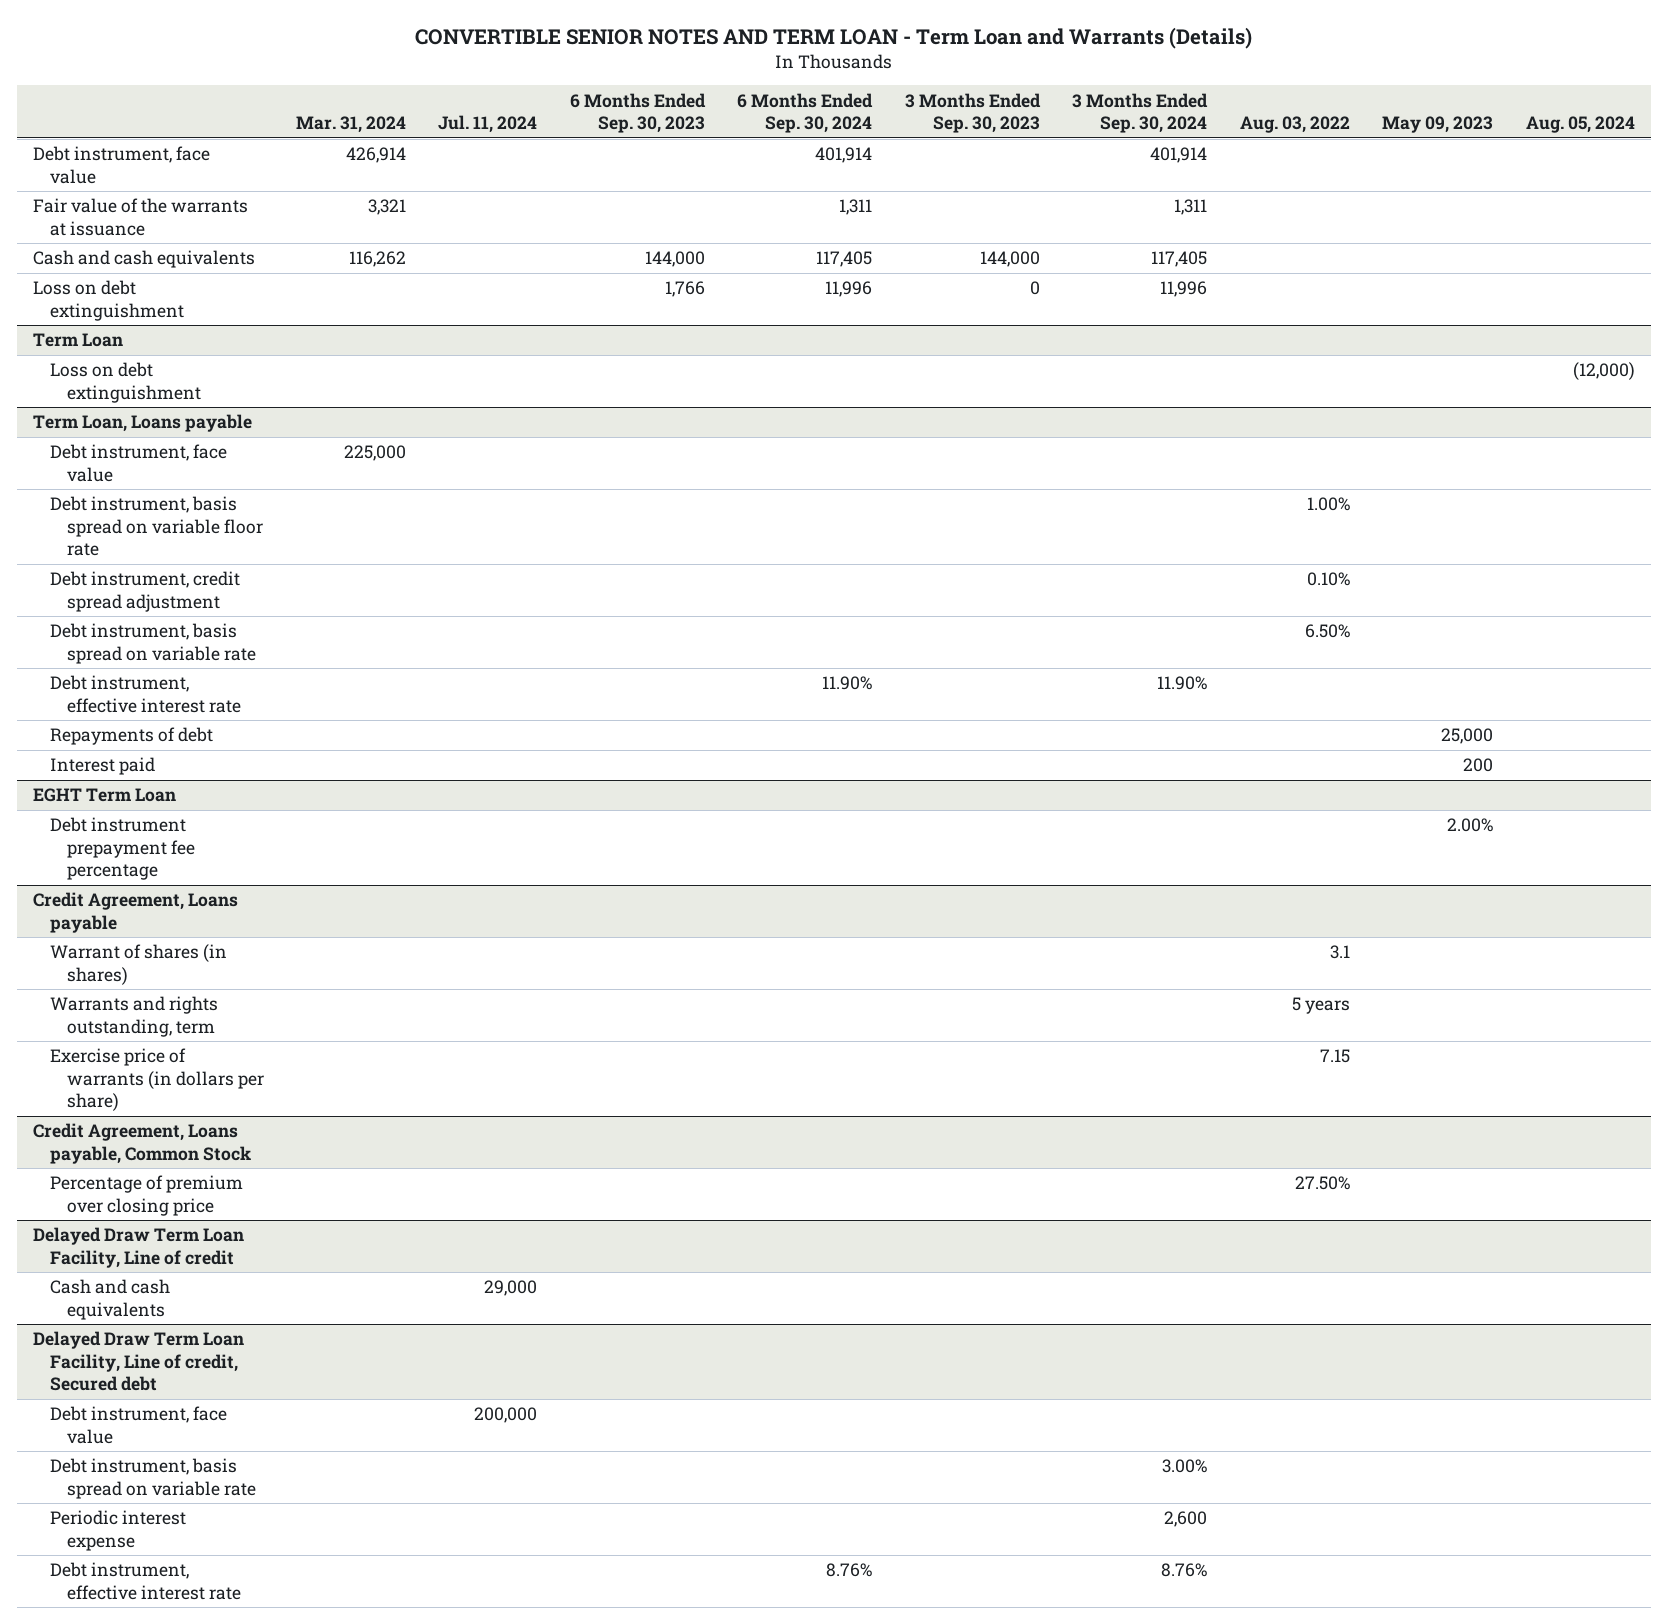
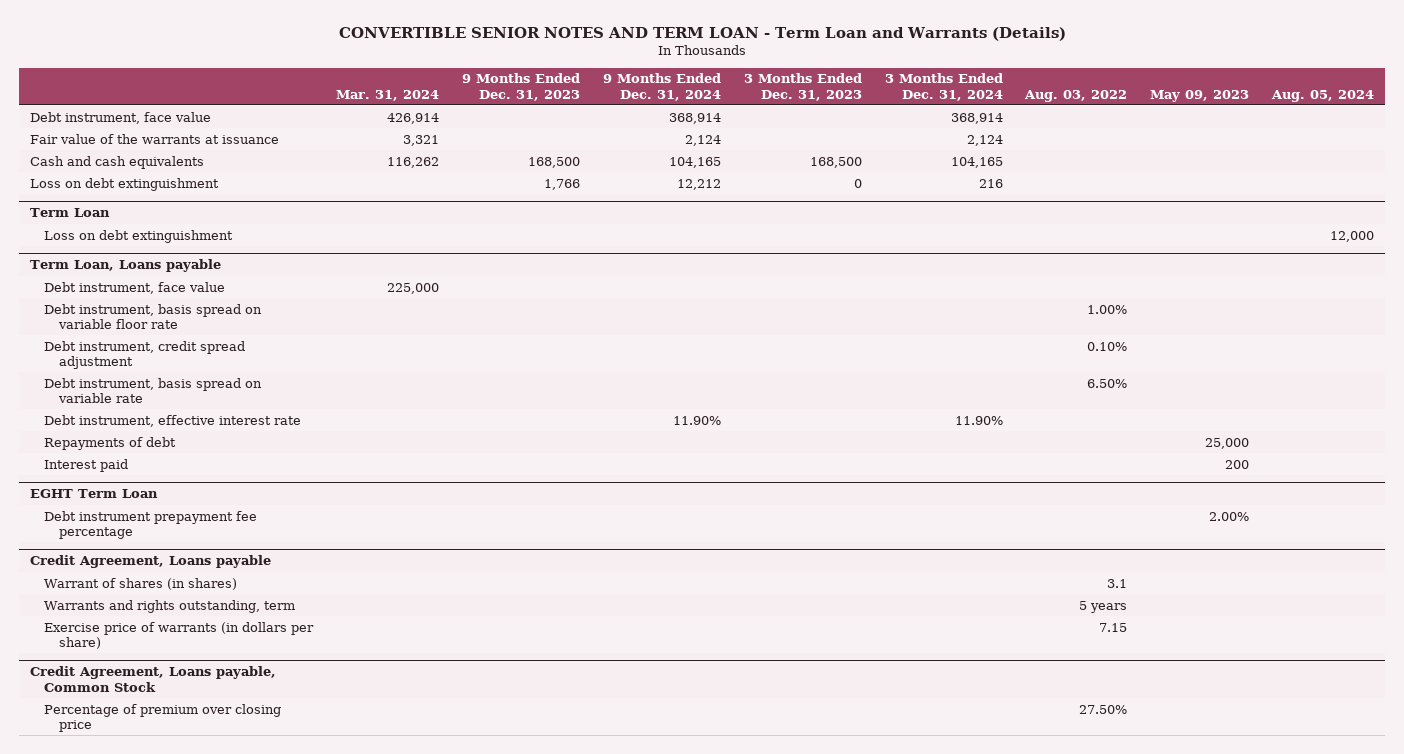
[438,115,538,134] Jul. 11, 2024 -> none
[569,92,706,134] 6 Months Ended Sep. 30, 2023 -> none
[737,92,874,134] 6 Months Ended Sep. 30, 2024 -> none
[904,92,1041,134] 3 Months Ended Sep. 30, 2023 -> none
[1072,92,1209,134] 3 Months Ended Sep. 30, 2024 -> none
none -> [462,73,581,101] 9 Months Ended Dec. 31, 2023
none -> [602,73,721,101] 9 Months Ended Dec. 31, 2024
none -> [743,73,862,101] 3 Months Ended Dec. 31, 2023
none -> [884,73,1003,101] 3 Months Ended Dec. 31, 2024
[1572,362,1635,381] (12,000) -> [1330,230,1375,242] 12,000
[32,1227,244,1268] Delayed Draw Term Loan Facility, Line of credit -> none
[49,1279,170,1320] Cash and cash equivalents -> none
[32,1331,244,1391] Delayed Draw Term Loan Facility, Line of credit, Secured debt -> none
[49,1406,227,1444] Debt instrument, face value -> none
[49,1458,256,1499] Debt instrument, basis spread on variable rate -> none
[49,1510,186,1551] Periodic interest expense -> none
[49,1562,241,1600] Debt instrument, effective interest rate -> none

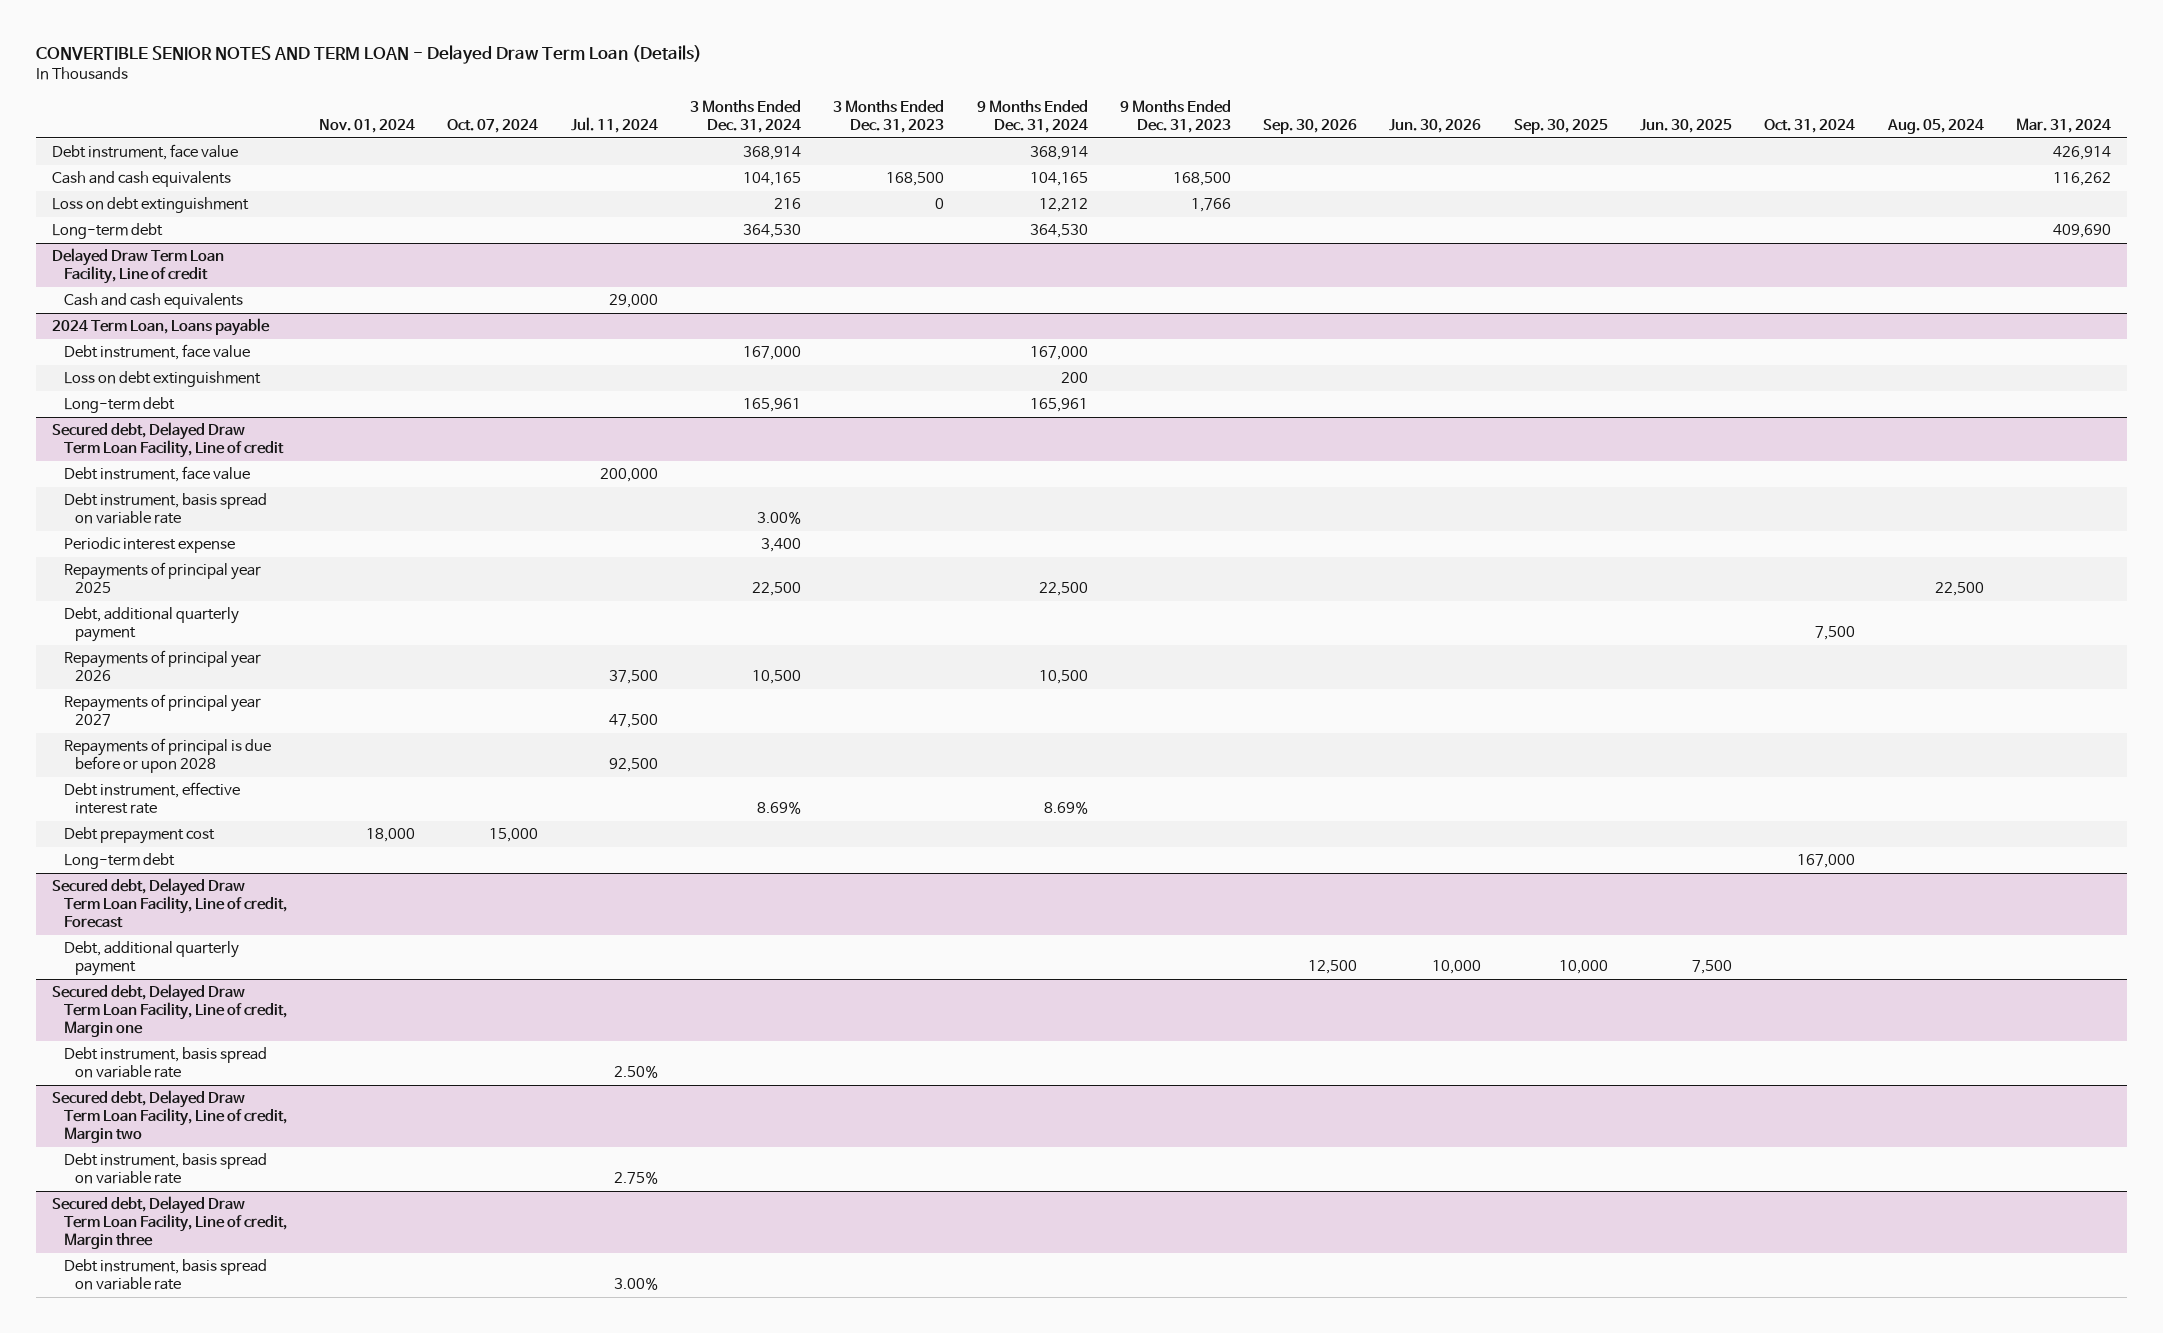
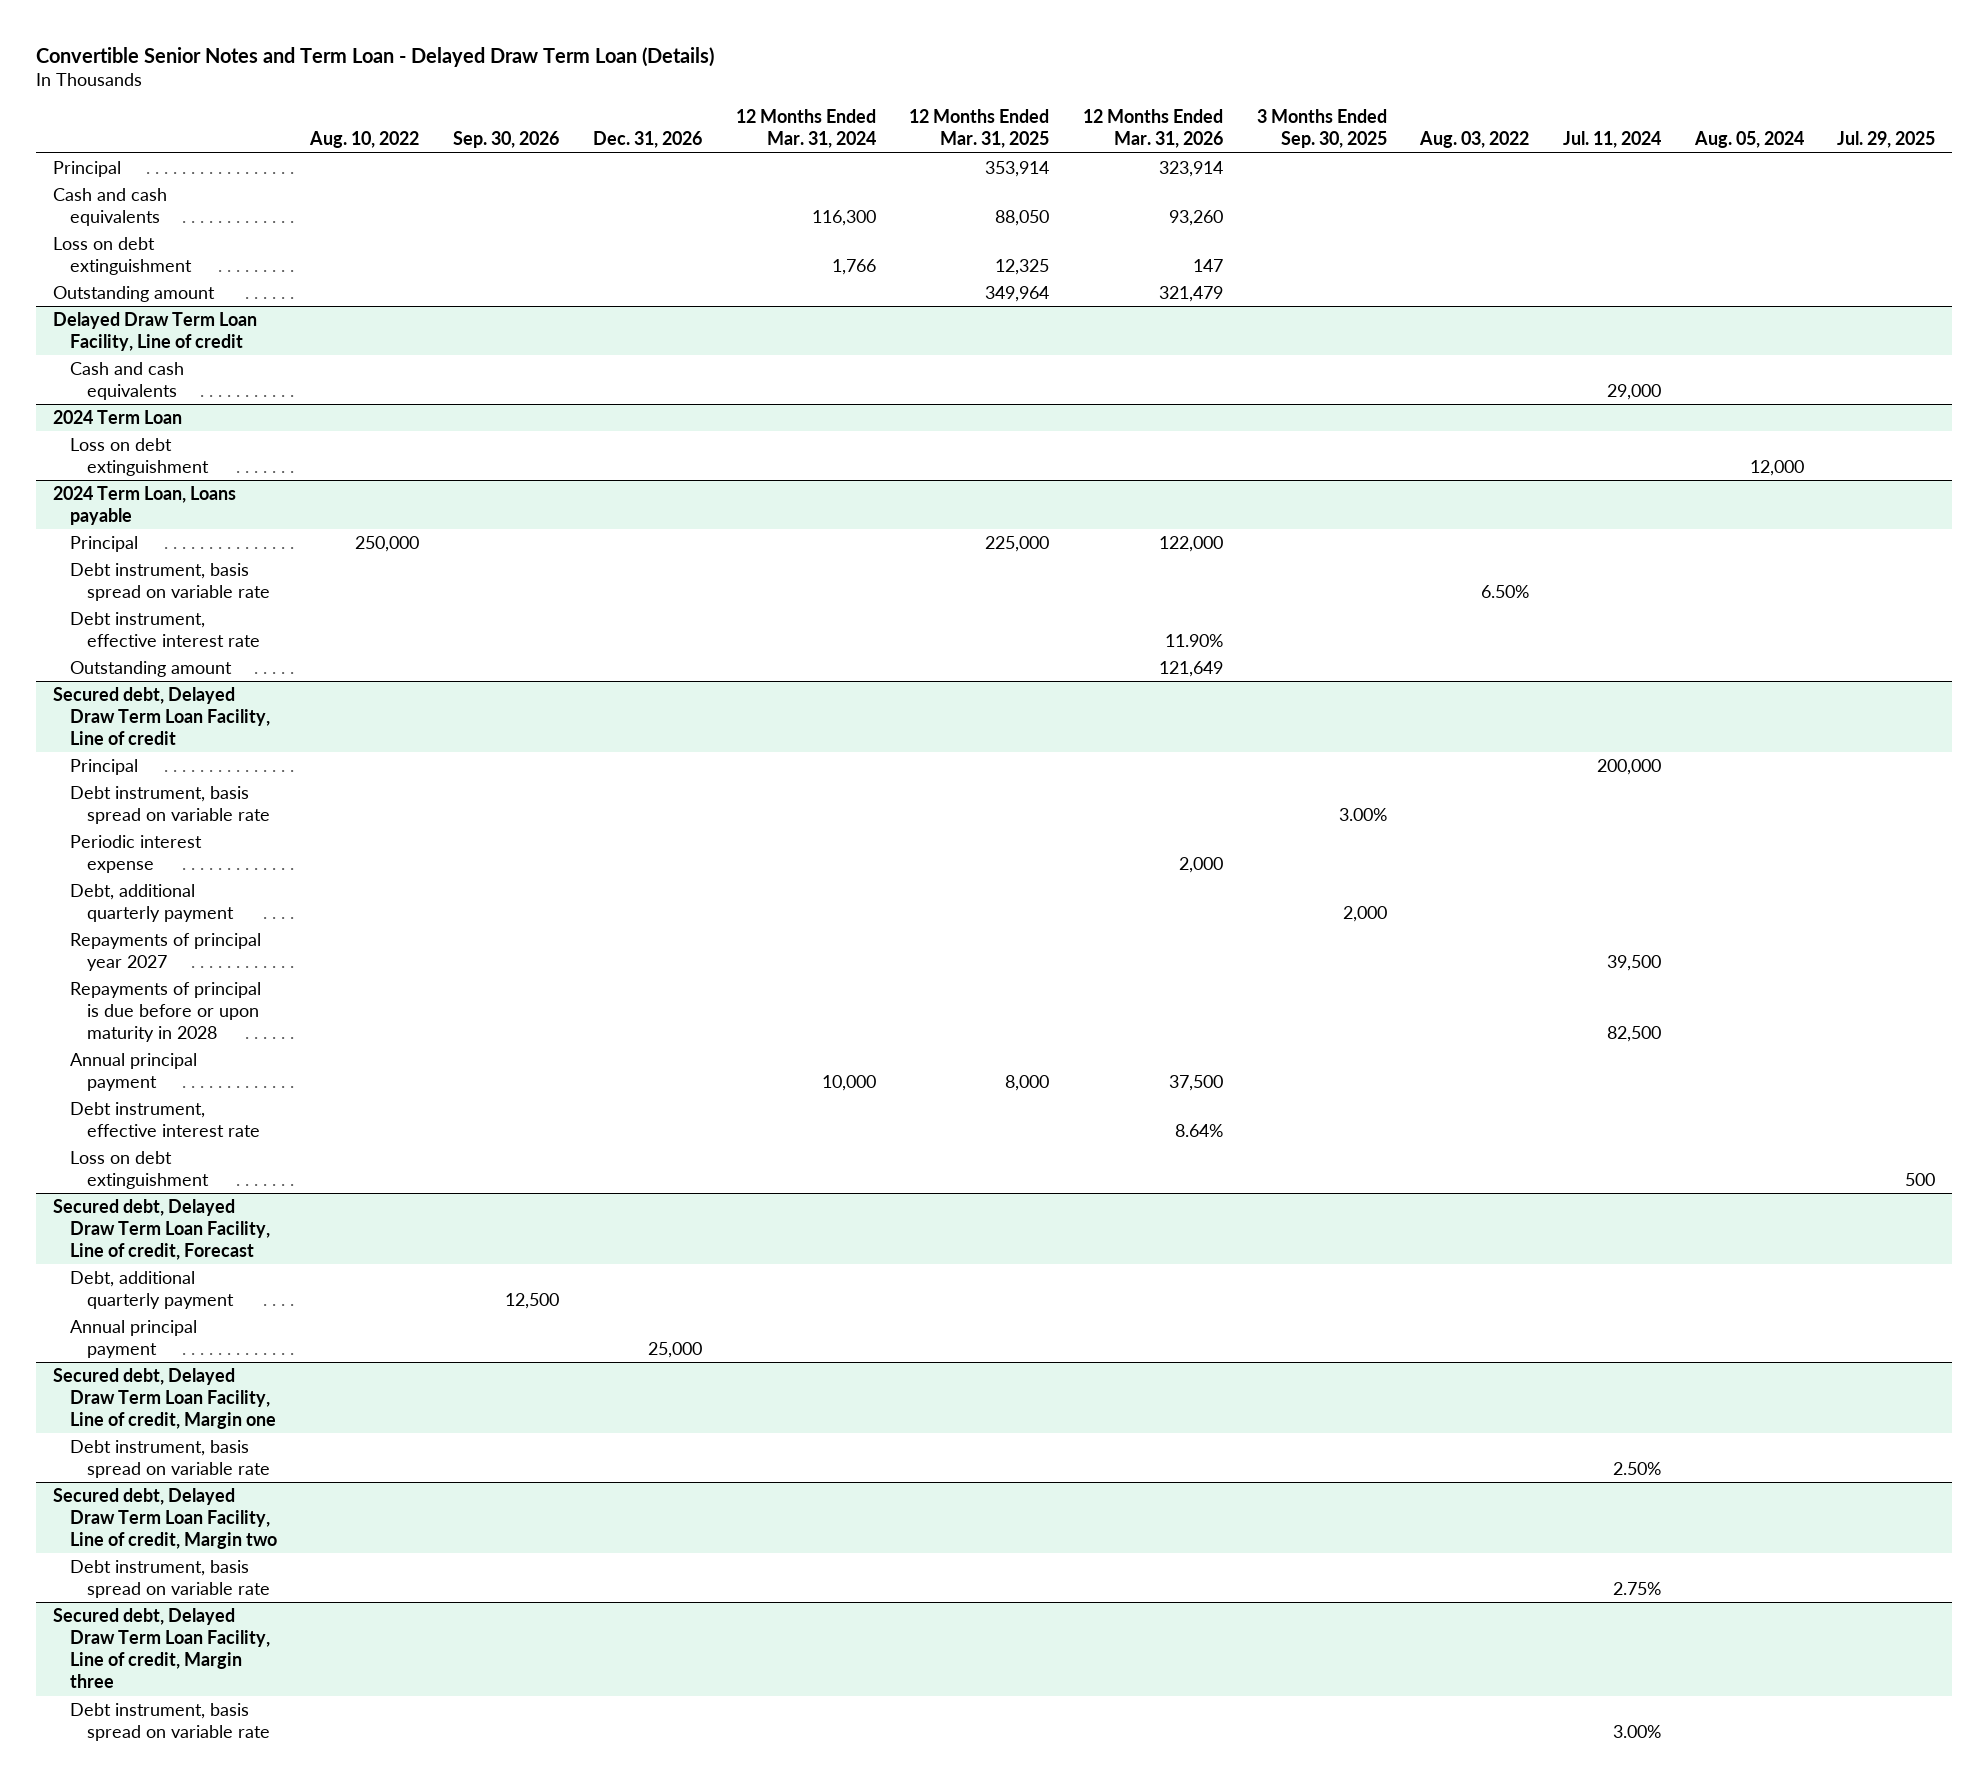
[36,45,703,65] CONVERTIBLE SENIOR NOTES AND TERM LOAN - Delayed Draw Term Loan (Details) -> [35,46,714,67] Convertible Senior Notes and Term Loan - Delayed Draw Term Loan (Details)
[319,118,416,133] Nov. 01, 2024 -> none
[447,118,539,133] Oct. 07, 2024 -> none
[689,99,801,133] 3 Months Ended Dec. 31, 2024 -> none
[833,99,945,133] 3 Months Ended Dec. 31, 2023 -> none
[976,99,1088,133] 9 Months Ended Dec. 31, 2024 -> none
[1119,99,1231,133] 9 Months Ended Dec. 31, 2023 -> none
[1389,118,1482,133] Jun. 30, 2026 -> none
[1513,118,1608,134] Sep. 30, 2025 -> none
[1639,118,1732,133] Jun. 30, 2025 -> none
[1764,118,1856,133] Oct. 31, 2024 -> none
[2015,117,2111,133] Mar. 31, 2024 -> none
none -> [309,131,420,149] Aug. 10, 2022
none -> [592,131,702,149] Dec. 31, 2026
none -> [735,109,876,149] 12 Months Ended Mar. 31, 2024
none -> [909,109,1050,149] 12 Months Ended Mar. 31, 2025
none -> [1082,109,1223,149] 12 Months Ended Mar. 31, 2026
none -> [1256,109,1387,149] 3 Months Ended Sep. 30, 2025
none -> [1419,131,1530,149] Aug. 03, 2022
none -> [1837,131,1936,149] Jul. 29, 2025
[52,144,239,161] Debt instrument, face value -> [52,160,121,177] Principal
[52,223,164,240] Long-term debt -> [52,285,215,302] Outstanding amount
none -> [52,409,182,424] 2024 Term Loan
none -> [69,437,209,476] Loss on debt extinguishment
[63,371,261,388] Loss on debt extinguishment -> none
[63,344,250,361] Debt instrument, face value -> [69,535,138,552] Principal
none -> [69,562,270,601] Debt instrument, basis spread on variable rate
none -> [69,611,260,647] Debt instrument, effective interest rate
[63,397,175,414] Long-term debt -> [69,660,232,677] Outstanding amount
[63,466,250,483] Debt instrument, face value -> [69,758,138,775] Principal
[63,562,261,594] Repayments of principal year 2025 -> none
[63,650,261,682] Repayments of principal year 2026 -> none
[608,714,658,729] 47,500 -> [1607,954,1662,971] 39,500
[63,738,271,774] Repayments of principal is due before or upon 2028 -> [69,981,261,1043] Repayments of principal is due before or upon maturity in 2028
[608,758,658,773] 92,500 -> [1607,1026,1662,1043] 82,500
none -> [69,1052,197,1091] Annual principal payment
[63,827,215,845] Debt prepayment cost -> none
[63,853,175,870] Long-term debt -> none
none -> [69,1150,209,1189] Loss on debt extinguishment
none -> [69,1319,197,1358] Annual principal payment

